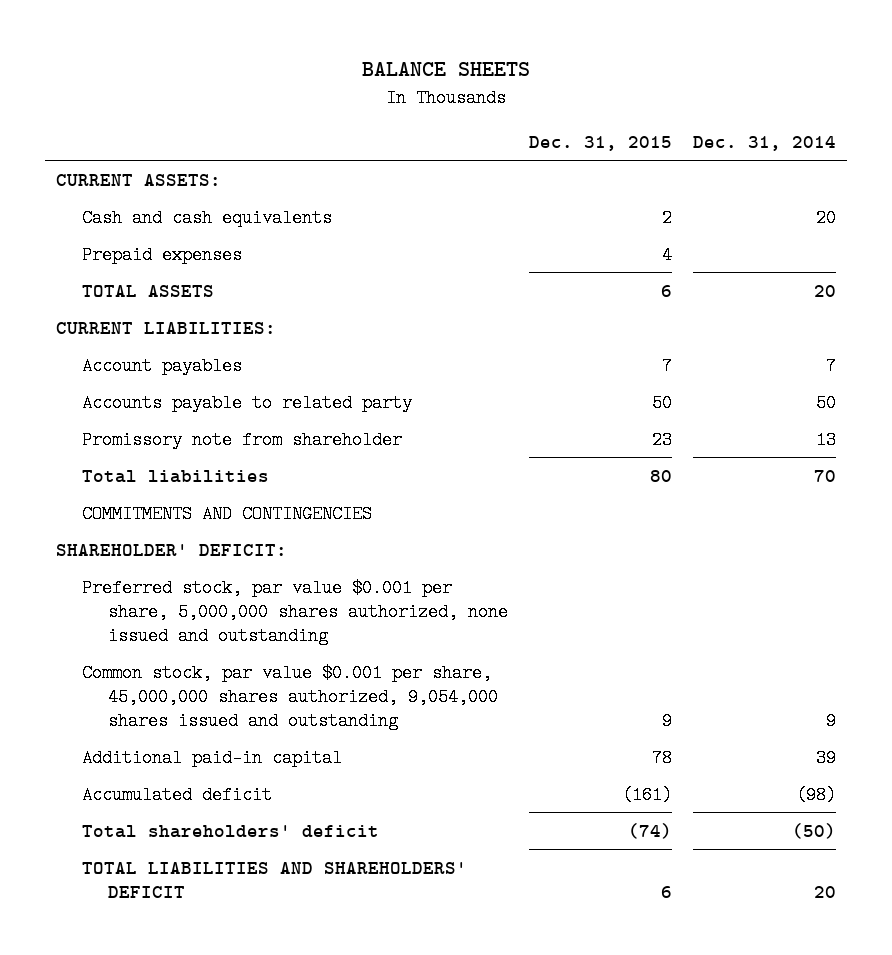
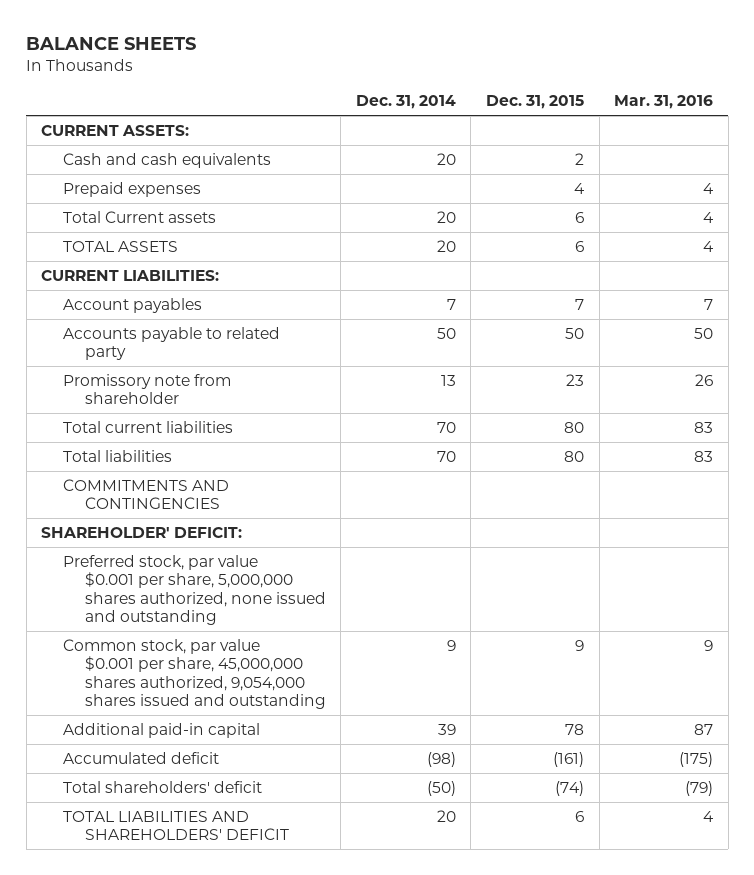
none -> [614,95,714,110] Mar. 31, 2016
none -> [62,210,216,223] Total Current assets
none -> [62,420,233,433] Total current liabilities

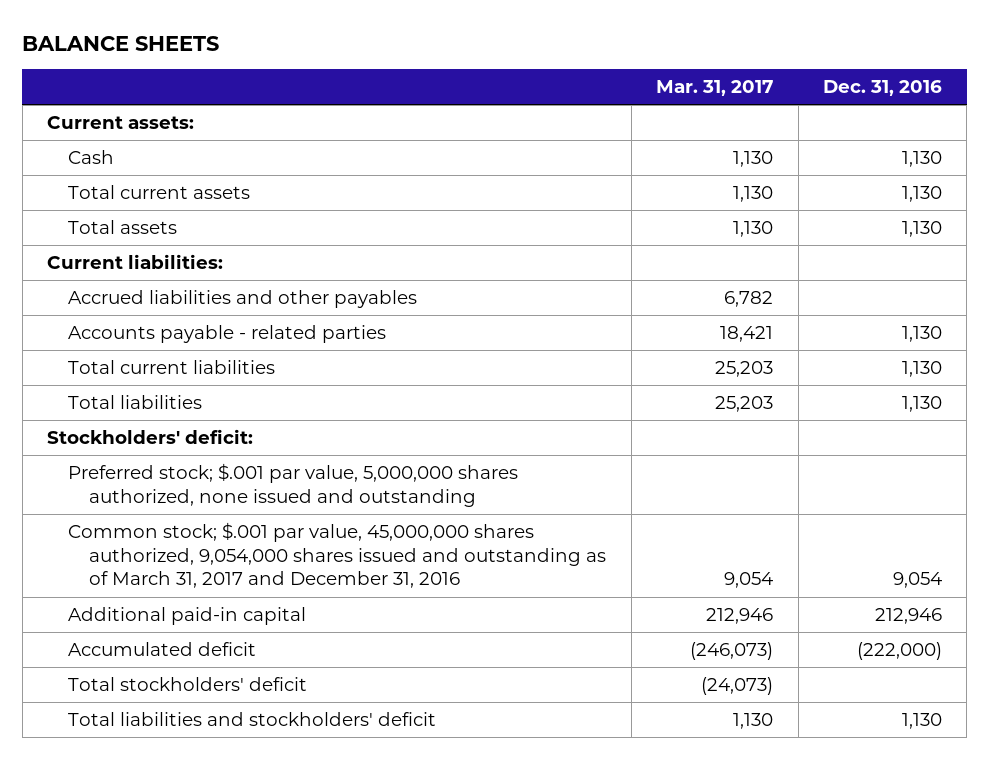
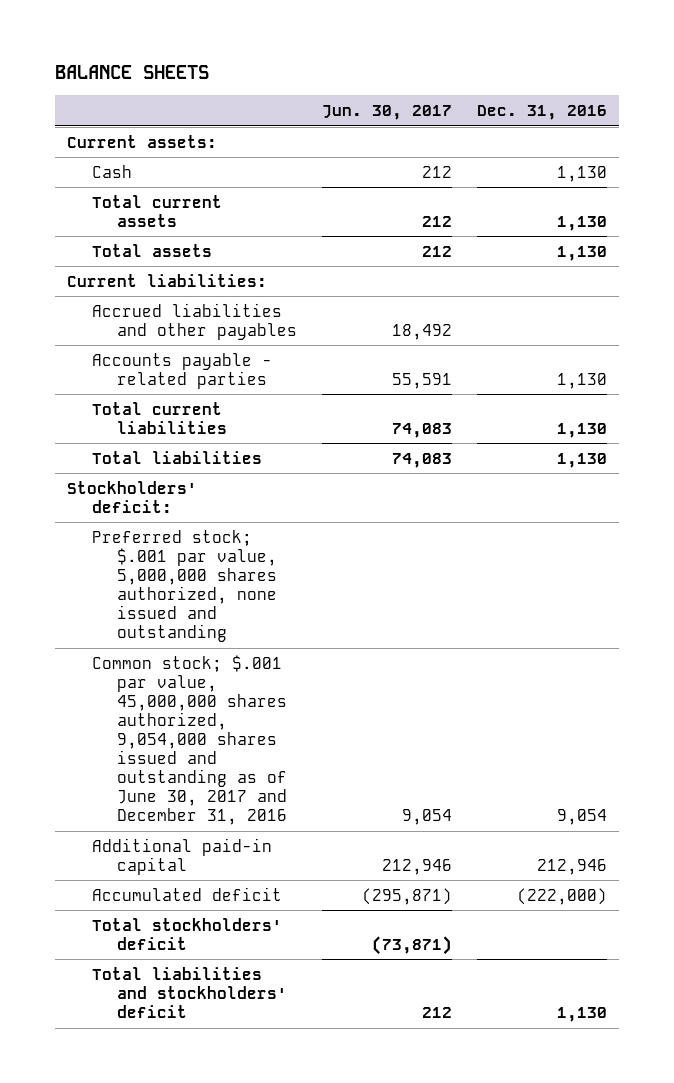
[656,79,774,96] Mar. 31, 2017 -> none
none -> [321,105,452,121] Jun. 30, 2017
[68,522,607,589] Common stock; $.001 par value, 45,000,000 shares authorized, 9,054,000 shares issued and outstanding as of March 31, 2017 and December 31, 2016 -> [91,654,287,825] Common stock; $.001 par value, 45,000,000 shares authorized, 9,054,000 shares issued and outstanding as of June 30, 2017 and December 31, 2016

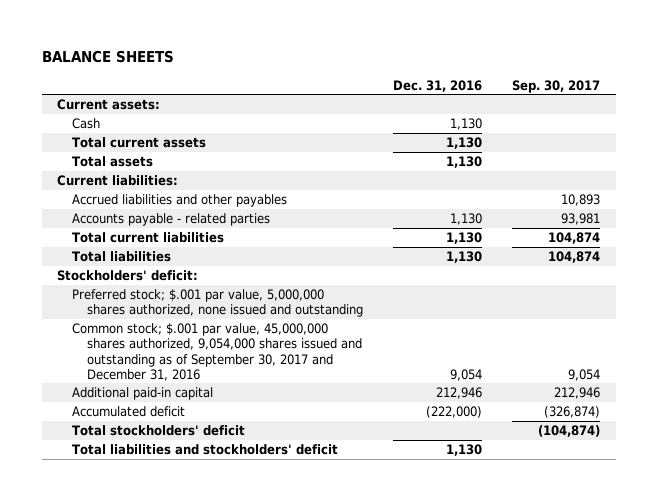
[321,105,452,121] Jun. 30, 2017 -> none
none -> [512,79,601,93] Sep. 30, 2017
[91,654,287,825] Common stock; $.001 par value, 45,000,000 shares authorized, 9,054,000 shares issued and outstanding as of June 30, 2017 and December 31, 2016 -> [71,323,362,381] Common stock; $.001 par value, 45,000,000 shares authorized, 9,054,000 shares issued and outstanding as of September 30, 2017 and December 31, 2016

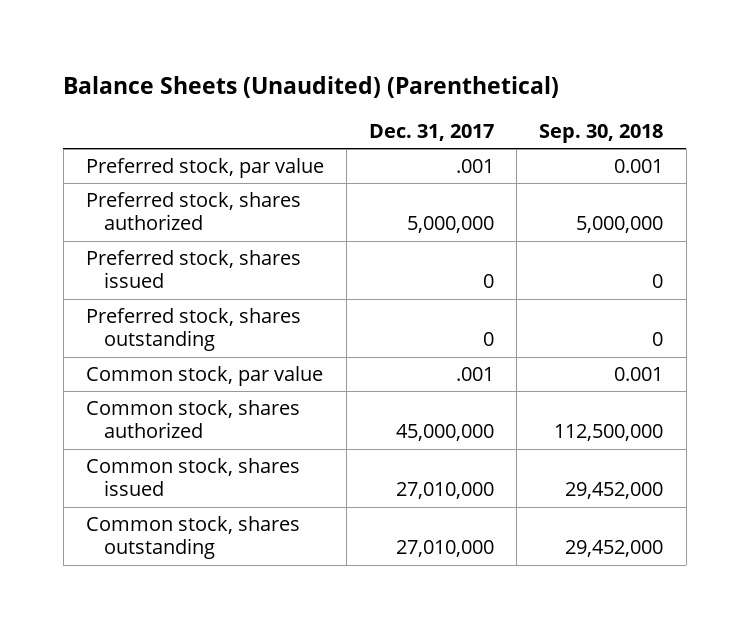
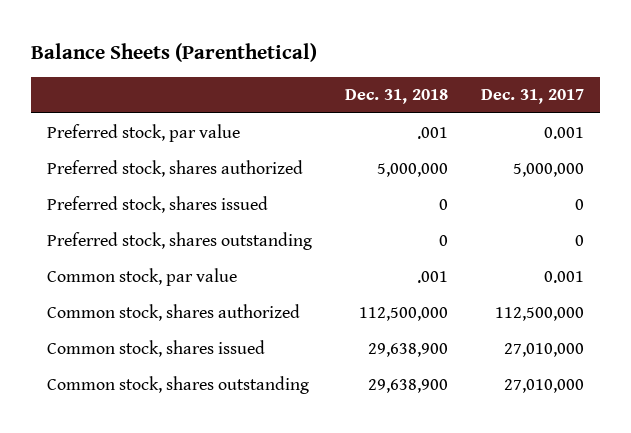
[63,75,560,98] Balance Sheets (Unaudited) (Parenthetical) -> [31,42,318,62] Balance Sheets (Parenthetical)
[539,124,664,144] Sep. 30, 2018 -> none
none -> [344,89,448,105] Dec. 31, 2018
[456,159,495,174] .001 -> [543,126,584,139] 0.001
[456,367,495,382] .001 -> [543,270,584,283] 0.001
[396,424,495,442] 45,000,000 -> [494,306,584,321] 112,500,000

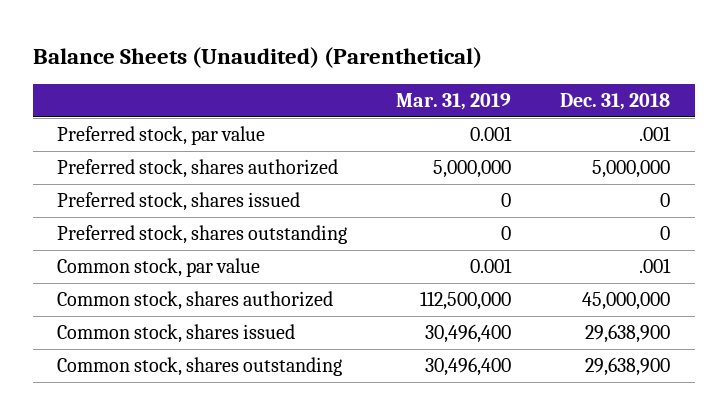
[31,42,318,62] Balance Sheets (Parenthetical) -> [32,46,482,68] Balance Sheets (Unaudited) (Parenthetical)
[480,89,584,105] Dec. 31, 2017 -> none
none -> [396,92,512,110] Mar. 31, 2019
[358,306,448,321] 112,500,000 -> [582,292,671,311] 45,000,000

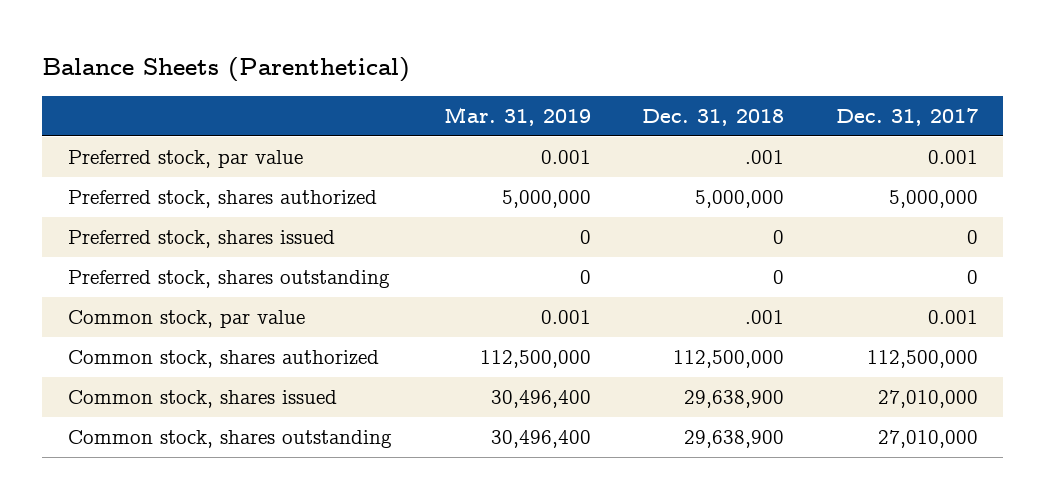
[32,46,482,68] Balance Sheets (Unaudited) (Parenthetical) -> [42,56,411,82] Balance Sheets (Parenthetical)
none -> [835,108,978,127] Dec. 31, 2017
[582,292,671,311] 45,000,000 -> [673,350,785,369] 112,500,000

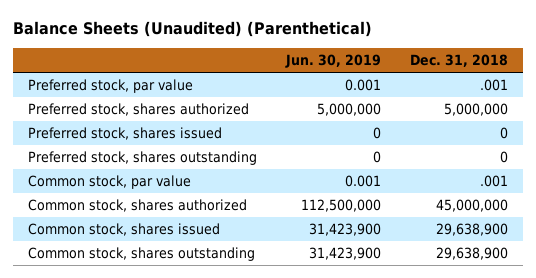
[42,56,411,82] Balance Sheets (Parenthetical) -> [13,21,373,38] Balance Sheets (Unaudited) (Parenthetical)
[443,107,591,127] Mar. 31, 2019 -> none
[835,108,978,127] Dec. 31, 2017 -> none
none -> [284,53,381,68] Jun. 30, 2019
[673,350,785,369] 112,500,000 -> [436,199,509,213] 45,000,000

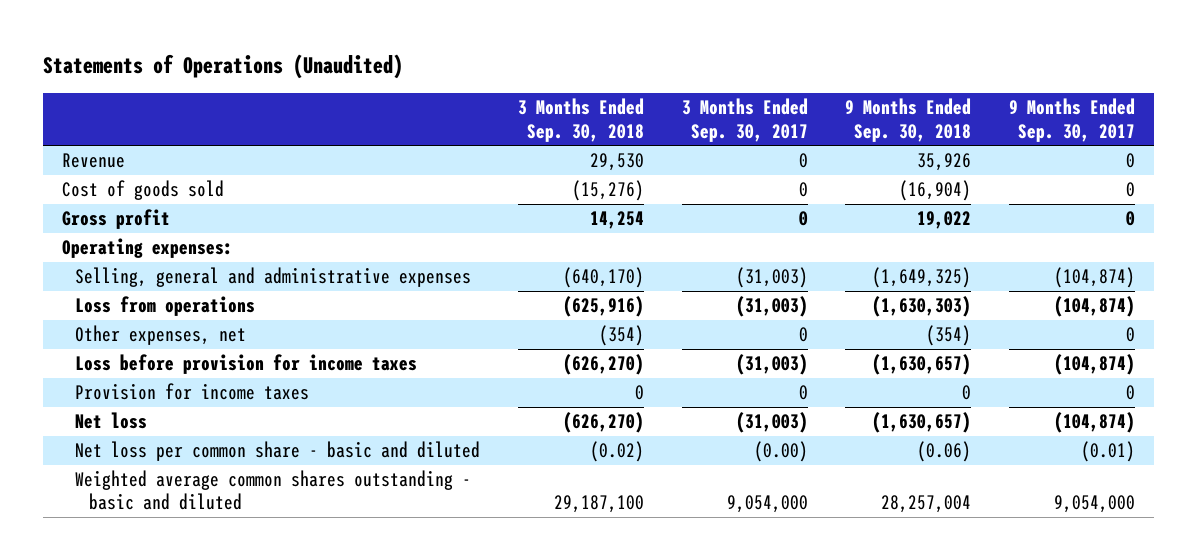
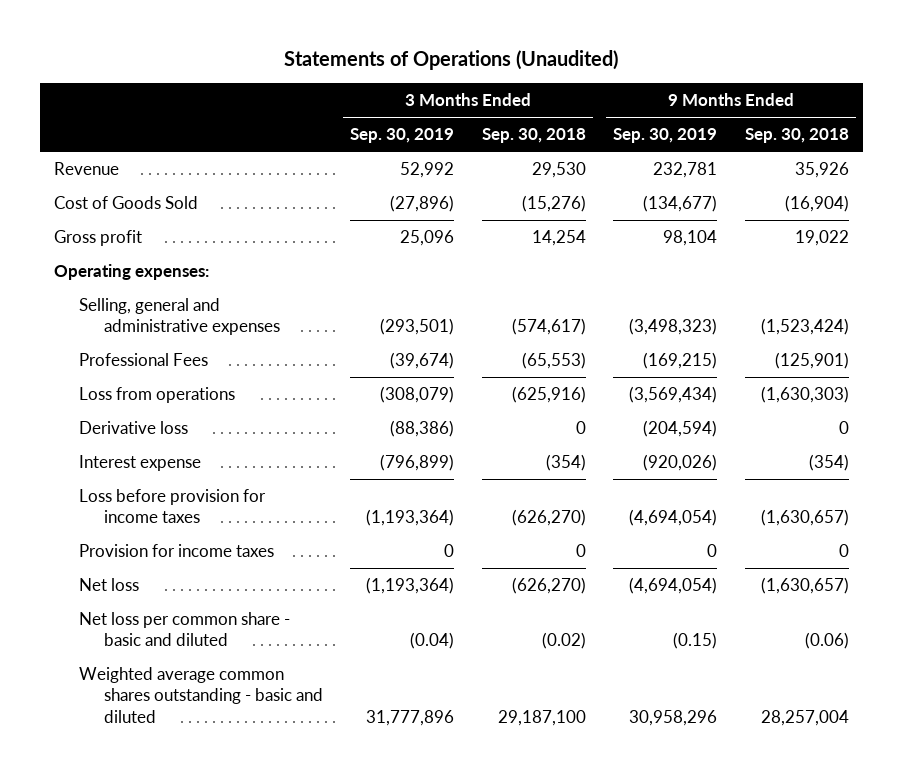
[681,98,808,142] 3 Months Ended Sep. 30, 2017 -> none
[1008,98,1135,142] 9 Months Ended Sep. 30, 2017 -> none
none -> [350,128,455,144] Sep. 30, 2019
none -> [613,128,718,144] Sep. 30, 2019
[61,180,224,201] Cost of goods sold -> [53,196,198,210] Cost of Goods Sold
[563,267,645,289] (640,170) -> [511,318,586,336] (574,617)
[872,267,972,289] (1,649,325) -> [760,318,849,336] (1,523,424)
none -> [78,353,208,367] Professional Fees
none -> [78,421,188,435] Derivative loss
[75,325,247,346] Other expenses, net -> [78,455,201,472] Interest expense

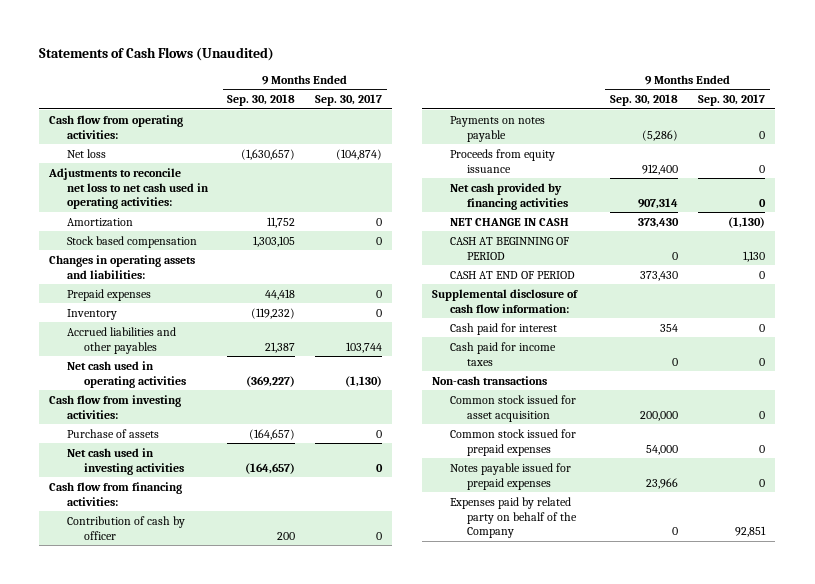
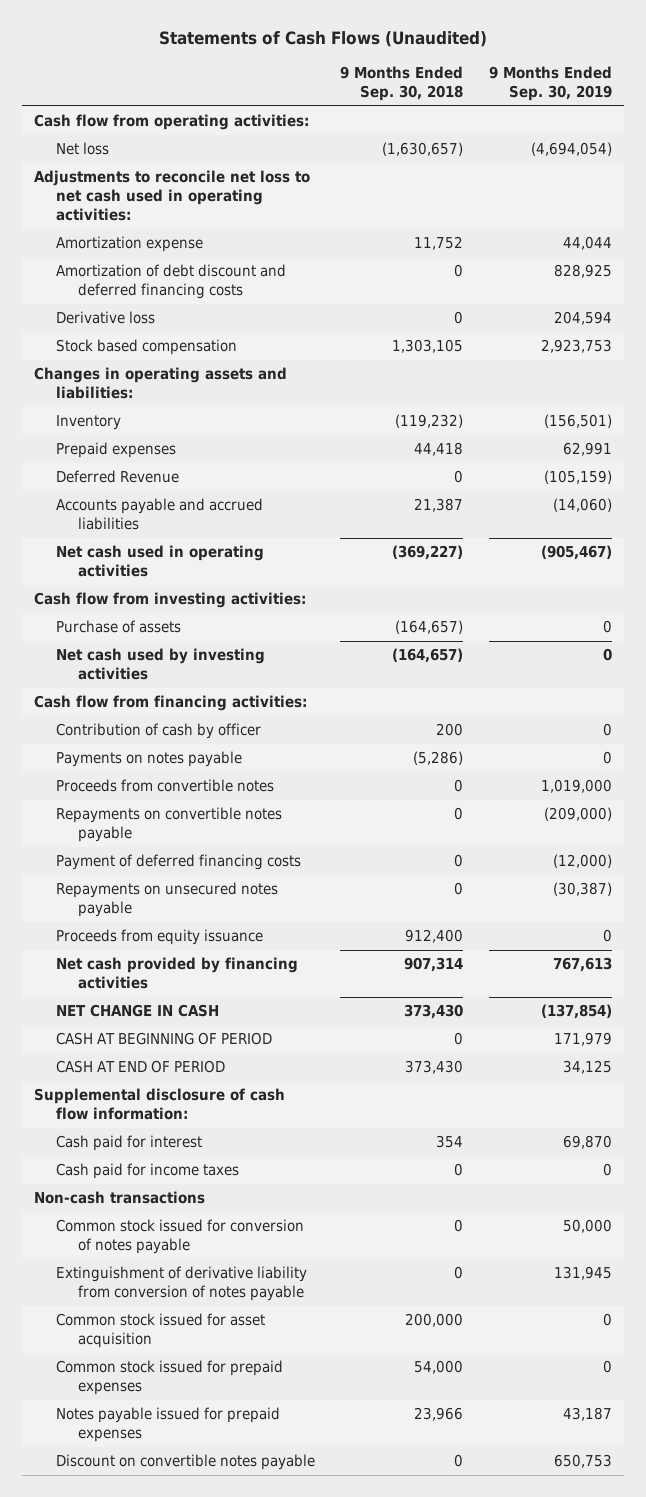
[315,94,383,107] Sep. 30, 2017 -> none
none -> [488,66,612,102] 9 Months Ended Sep. 30, 2019
[66,217,133,227] Amortization -> [56,236,204,253] Amortization expense
none -> [56,264,287,300] Amortization of debt discount and deferred financing costs
none -> [56,311,156,325] Derivative loss
[66,288,151,301] Prepaid expenses -> [56,442,177,459] Prepaid expenses
none -> [56,470,180,484] Deferred Revenue
[66,326,176,354] Accrued liabilities and other payables -> [56,498,264,531] Accounts payable and accrued liabilities
[66,447,185,475] Net cash used in investing activities -> [56,648,266,681] Net cash used by investing activities
none -> [56,779,275,793] Proceeds from convertible notes
none -> [56,807,283,843] Repayments on convertible notes payable
none -> [56,854,302,871] Payment of deferred financing costs
none -> [56,882,279,918] Repayments on unsecured notes payable
none -> [56,1219,305,1255] Common stock issued for conversion of notes payable
none -> [56,1266,308,1302] Extinguishment of derivative liability from conversion of notes payable
[449,496,577,539] Expenses paid by related party on behalf of the Company -> none
none -> [56,1454,316,1471] Discount on convertible notes payable

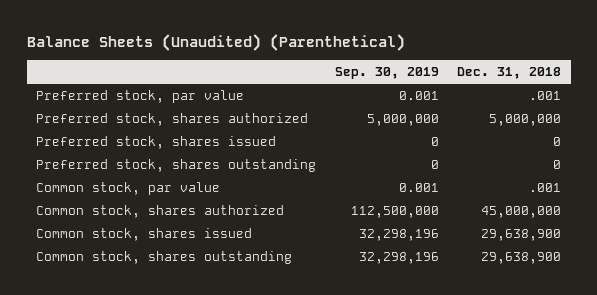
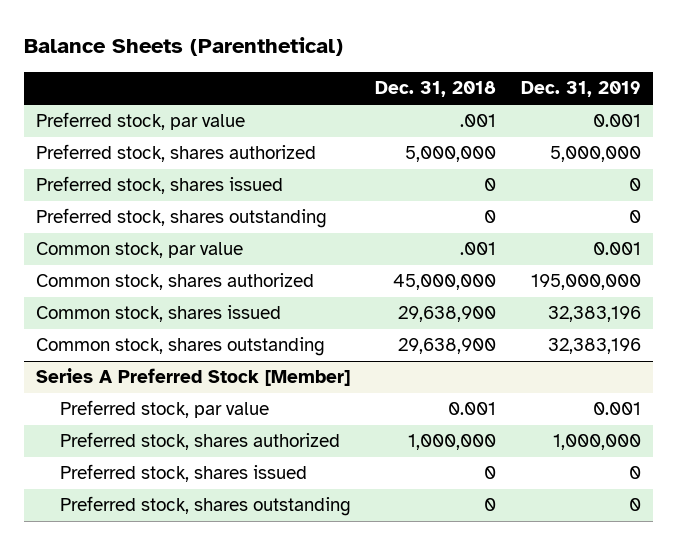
[26,33,405,51] Balance Sheets (Unaudited) (Parenthetical) -> [24,37,344,57] Balance Sheets (Parenthetical)
[334,66,439,79] Sep. 30, 2019 -> none
none -> [520,81,641,98] Dec. 31, 2019
none -> [36,368,351,387] Series A Preferred Stock [Member]
none -> [59,400,269,419] Preferred stock, par value
none -> [59,432,340,451] Preferred stock, shares authorized
none -> [59,464,307,483] Preferred stock, shares issued
none -> [59,496,351,517] Preferred stock, shares outstanding

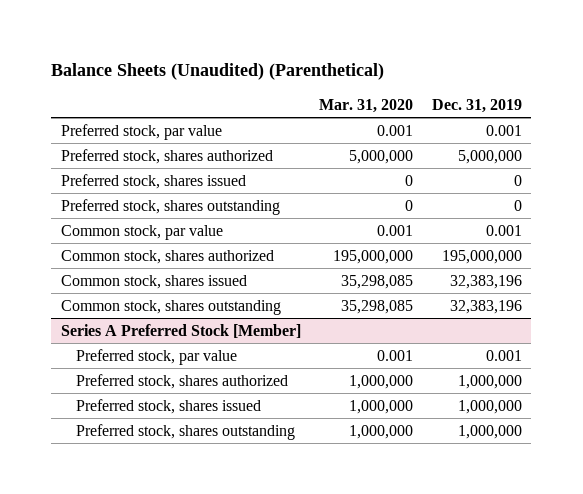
[24,37,344,57] Balance Sheets (Parenthetical) -> [51,62,385,80] Balance Sheets (Unaudited) (Parenthetical)
[375,81,497,98] Dec. 31, 2018 -> none
none -> [319,98,414,113] Mar. 31, 2020
[628,466,641,480] 0 -> [458,399,523,414] 1,000,000
[628,498,641,512] 0 -> [458,424,523,439] 1,000,000

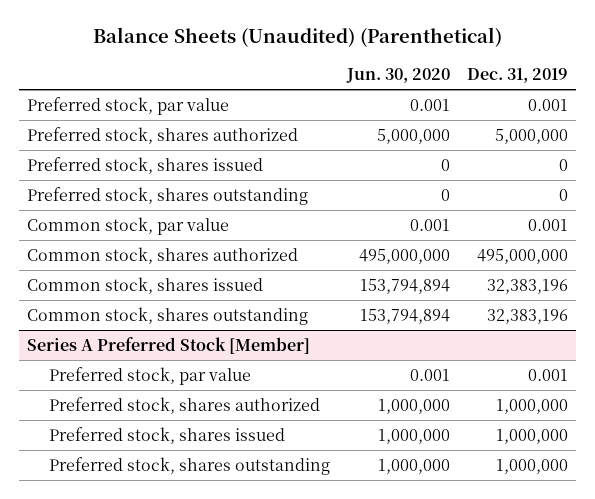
[319,98,414,113] Mar. 31, 2020 -> none
none -> [346,68,451,84] Jun. 30, 2020
[442,249,523,264] 195,000,000 -> [476,248,568,264] 495,000,000

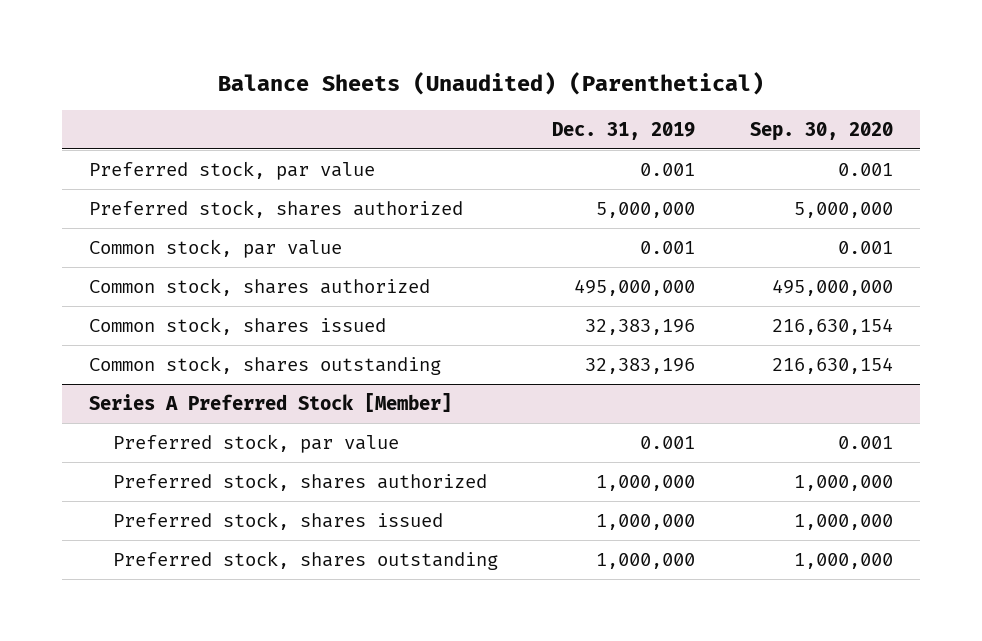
[346,68,451,84] Jun. 30, 2020 -> none
none -> [749,121,893,141] Sep. 30, 2020
[27,156,264,174] Preferred stock, shares issued -> none
[27,186,309,205] Preferred stock, shares outstanding -> none

